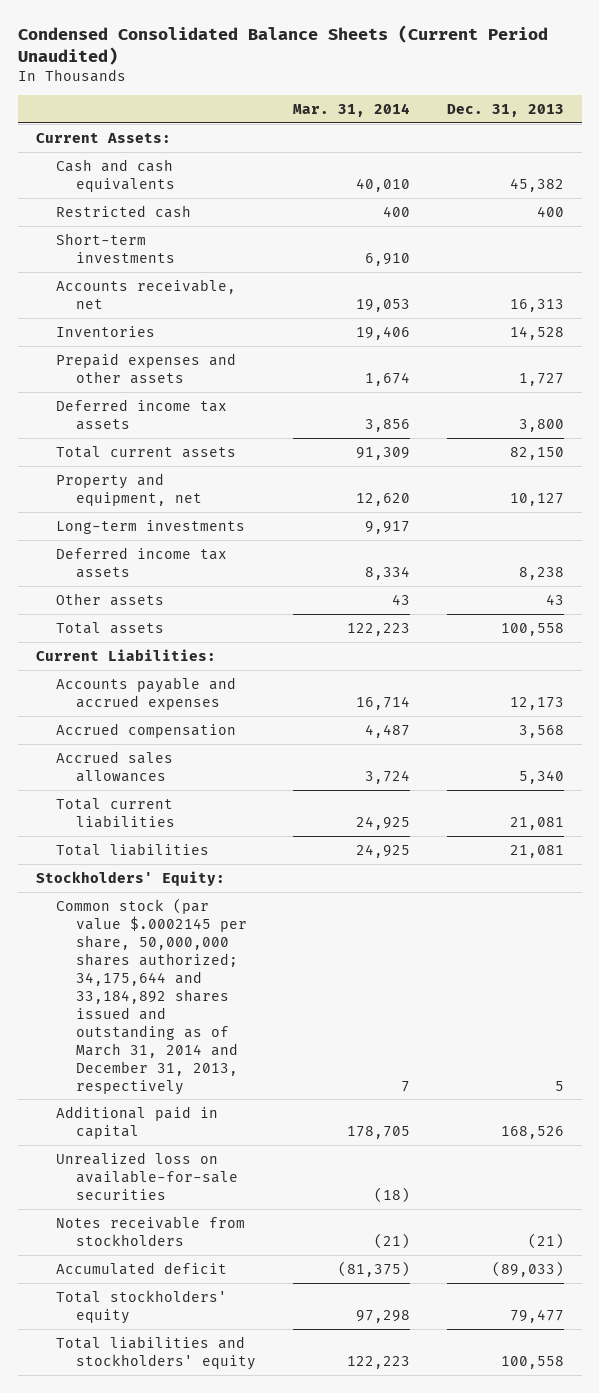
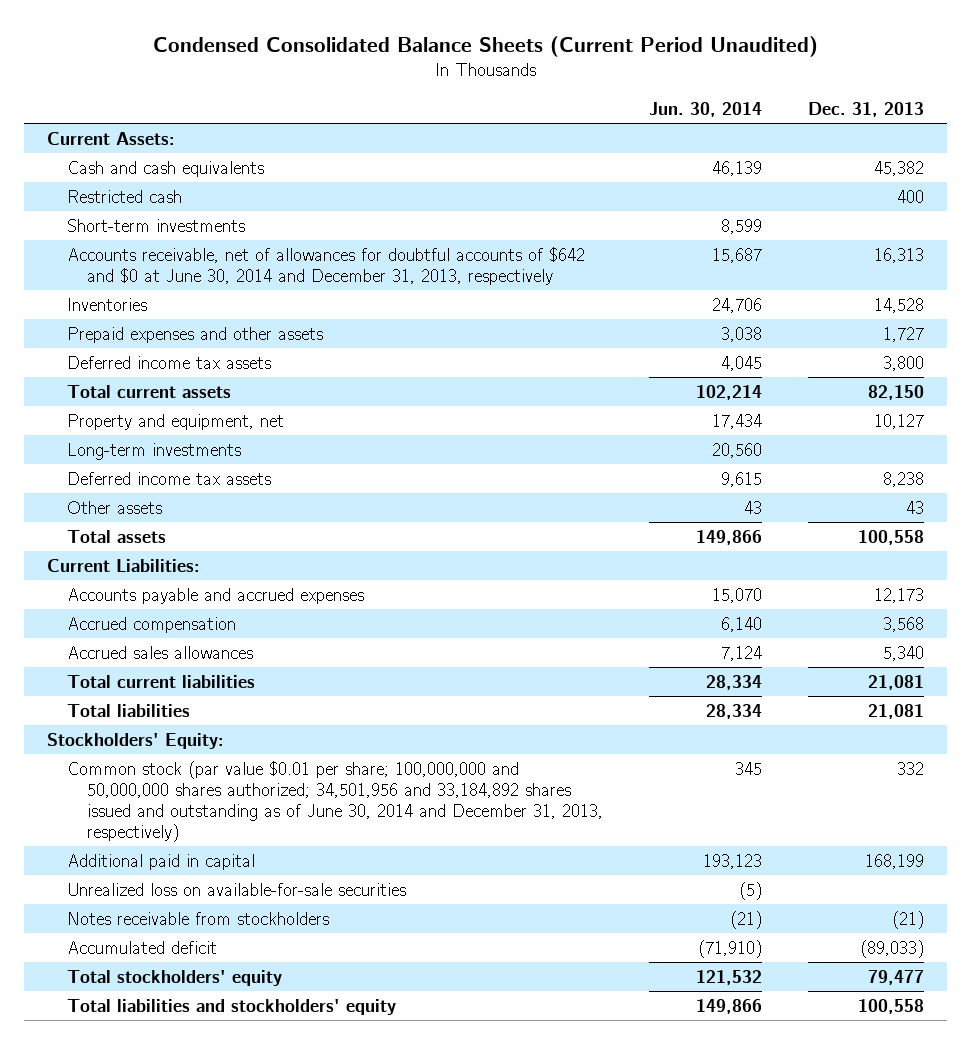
[292,102,410,117] Mar. 31, 2014 -> none
none -> [648,101,762,117] Jun. 30, 2014
[55,278,236,309] Accounts receivable, net -> [67,246,586,285] Accounts receivable, net of allowances for doubtful accounts of $642 and $0 at June 30, 2014 and December 31, 2013, respectively
[55,897,247,1095] Common stock (par value $.0002145 per share, 50,000,000 shares authorized; 34,175,644 and 33,184,892 shares issued and outstanding as of March 31, 2014 and December 31, 2013, respectively -> [67,760,603,842] Common stock (par value $0.01 per share; 100,000,000 and 50,000,000 shares authorized; 34,501,956 and 33,184,892 shares issued and outstanding as of June 30, 2014 and December 31, 2013, respectively)
[554,1080,564,1091] 5 -> [896,761,924,775] 332
[500,1125,564,1139] 168,526 -> [864,853,924,869] 168,199

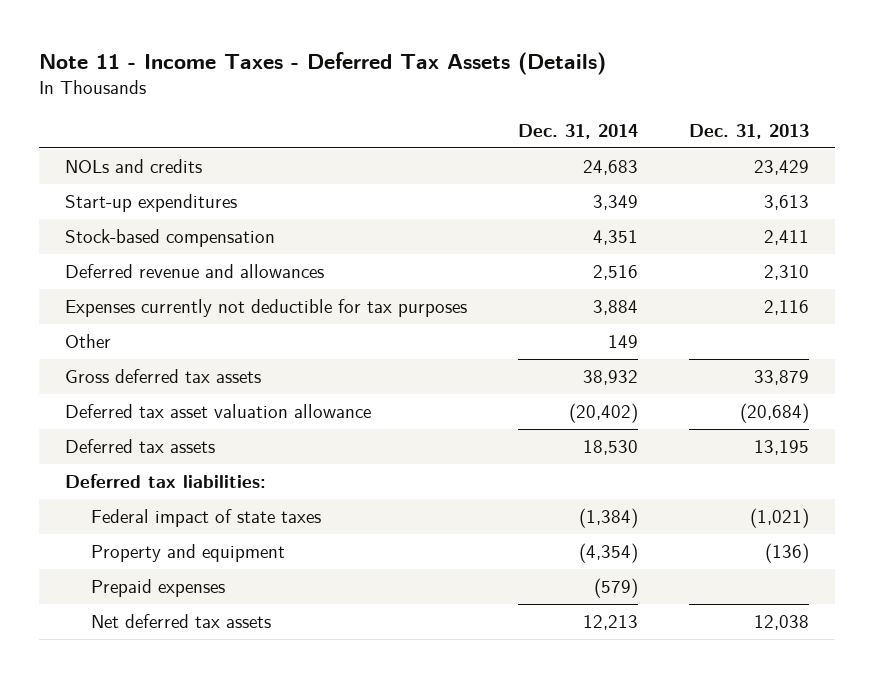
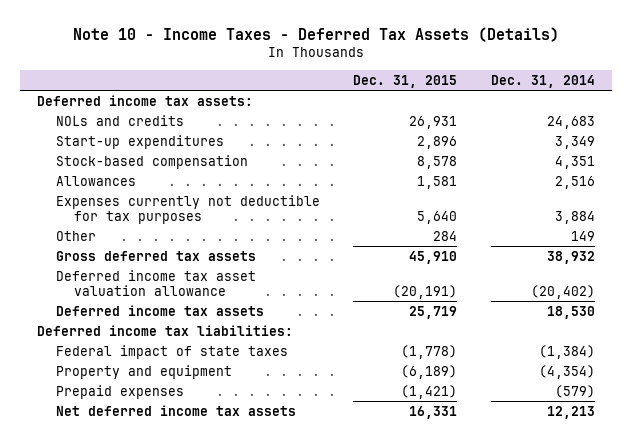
[39,51,607,75] Note 11 - Income Taxes - Deferred Tax Assets (Details) -> [72,26,559,42] Note 10 - Income Taxes - Deferred Tax Assets (Details)
[689,123,810,139] Dec. 31, 2013 -> none
none -> [353,74,458,88] Dec. 31, 2015
none -> [36,94,253,106] Deferred income tax assets:
[64,263,324,278] Deferred revenue and allowances -> [55,175,136,186] Allowances
[64,403,371,418] Deferred tax asset valuation allowance -> [55,269,256,296] Deferred income tax asset valuation allowance
[64,438,215,453] Deferred tax assets -> [55,304,264,316] Deferred income tax assets
[64,473,266,488] Deferred tax liabilities: -> [36,324,293,336] Deferred income tax liabilities:
[91,613,272,628] Net deferred tax assets -> [55,404,296,416] Net deferred income tax assets

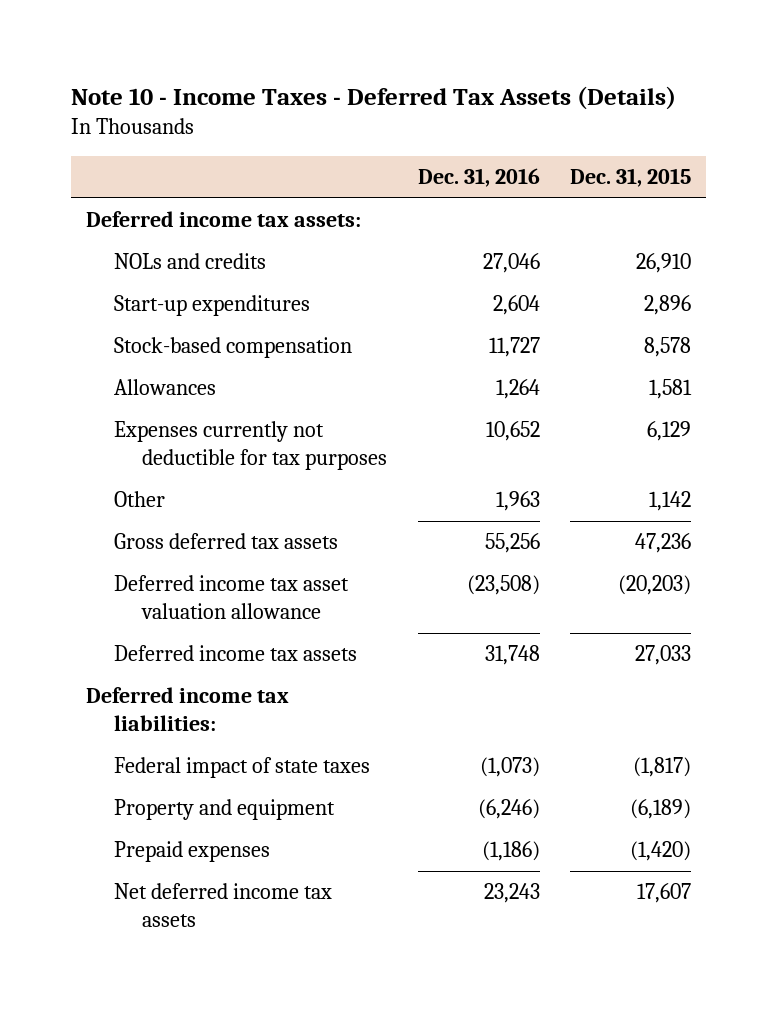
[491,74,596,88] Dec. 31, 2014 -> none
none -> [417,168,540,188] Dec. 31, 2016
[409,115,458,129] 26,931 -> [636,253,692,274] 26,910
[417,210,458,224] 5,640 -> [647,421,692,442] 6,129
[433,230,458,241] 284 -> [649,491,692,512] 1,142
[409,250,458,264] 45,910 -> [635,533,692,554] 47,236
[393,284,458,299] (20,191) -> [618,575,692,596] (20,203)
[409,305,458,319] 25,719 -> [635,645,692,666] 27,033
[401,344,458,359] (1,778) -> [633,757,692,778] (1,817)
[401,384,458,399] (1,421) -> [630,841,692,862] (1,420)
[409,405,458,419] 16,331 -> [637,883,692,904] 17,607

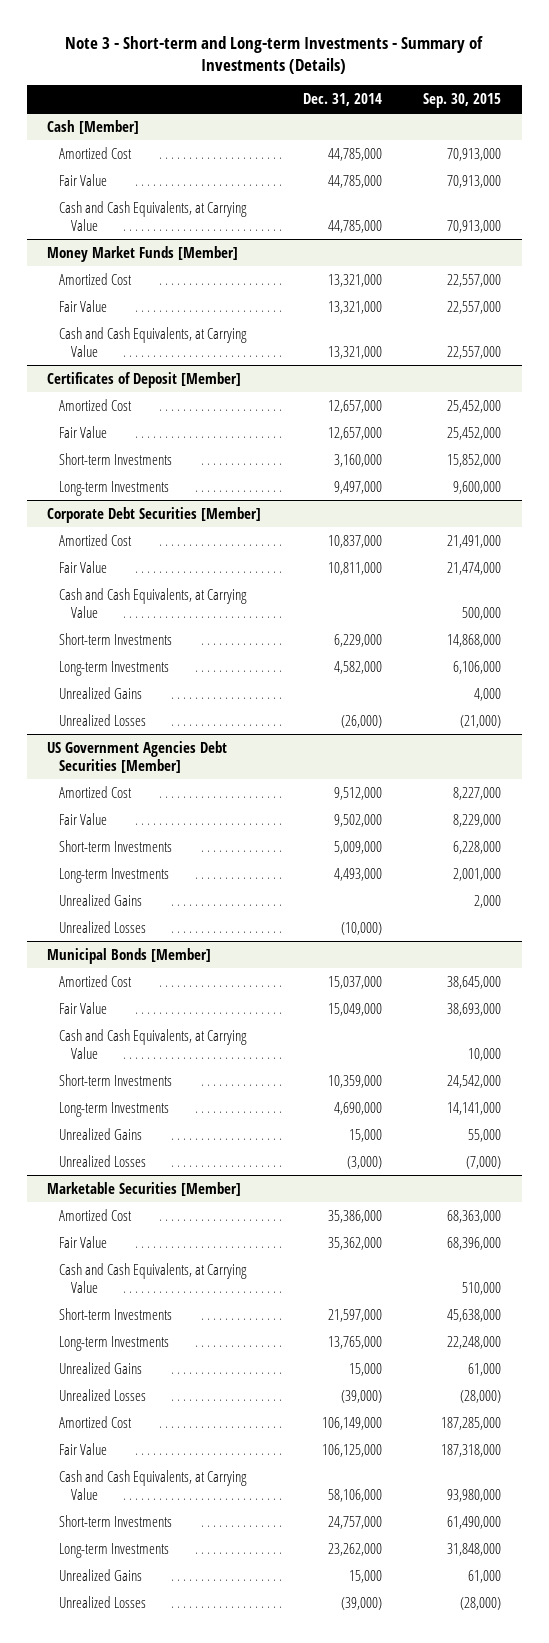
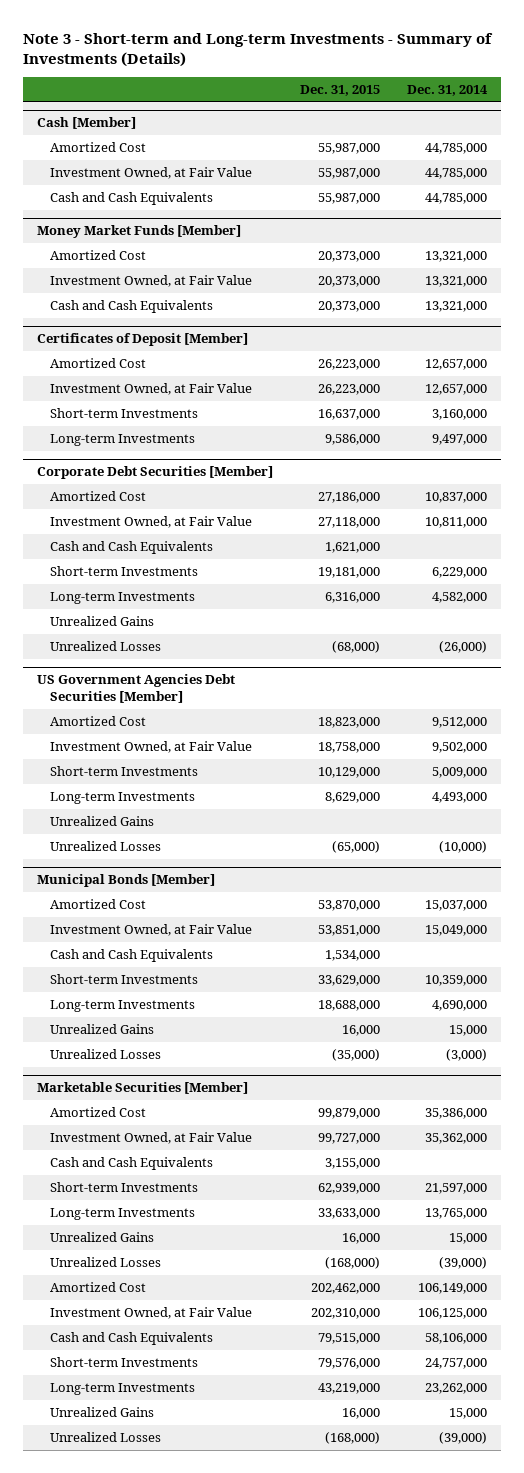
[423,92,502,108] Sep. 30, 2015 -> none
none -> [300,84,381,96] Dec. 31, 2015
[59,173,108,186] Fair Value -> [49,167,252,180] Investment Owned, at Fair Value
[59,200,248,231] Cash and Cash Equivalents, at Carrying Value -> [49,192,213,206] Cash and Cash Equivalents
[59,299,108,312] Fair Value -> [49,275,252,288] Investment Owned, at Fair Value
[59,326,248,357] Cash and Cash Equivalents, at Carrying Value -> [49,300,213,314] Cash and Cash Equivalents
[59,425,108,438] Fair Value -> [49,383,252,396] Investment Owned, at Fair Value
[59,560,108,573] Fair Value -> [49,516,252,529] Investment Owned, at Fair Value
[59,587,248,618] Cash and Cash Equivalents, at Carrying Value -> [49,541,213,555] Cash and Cash Equivalents
[59,812,108,825] Fair Value -> [49,741,252,754] Investment Owned, at Fair Value
[59,1001,108,1014] Fair Value -> [49,924,252,937] Investment Owned, at Fair Value
[59,1028,248,1059] Cash and Cash Equivalents, at Carrying Value -> [49,949,213,963] Cash and Cash Equivalents
[59,1235,108,1248] Fair Value -> [49,1132,252,1145] Investment Owned, at Fair Value
[59,1262,248,1293] Cash and Cash Equivalents, at Carrying Value -> [49,1157,213,1171] Cash and Cash Equivalents
[59,1442,108,1455] Fair Value -> [49,1307,252,1320] Investment Owned, at Fair Value
[59,1469,248,1500] Cash and Cash Equivalents, at Carrying Value -> [49,1332,213,1346] Cash and Cash Equivalents

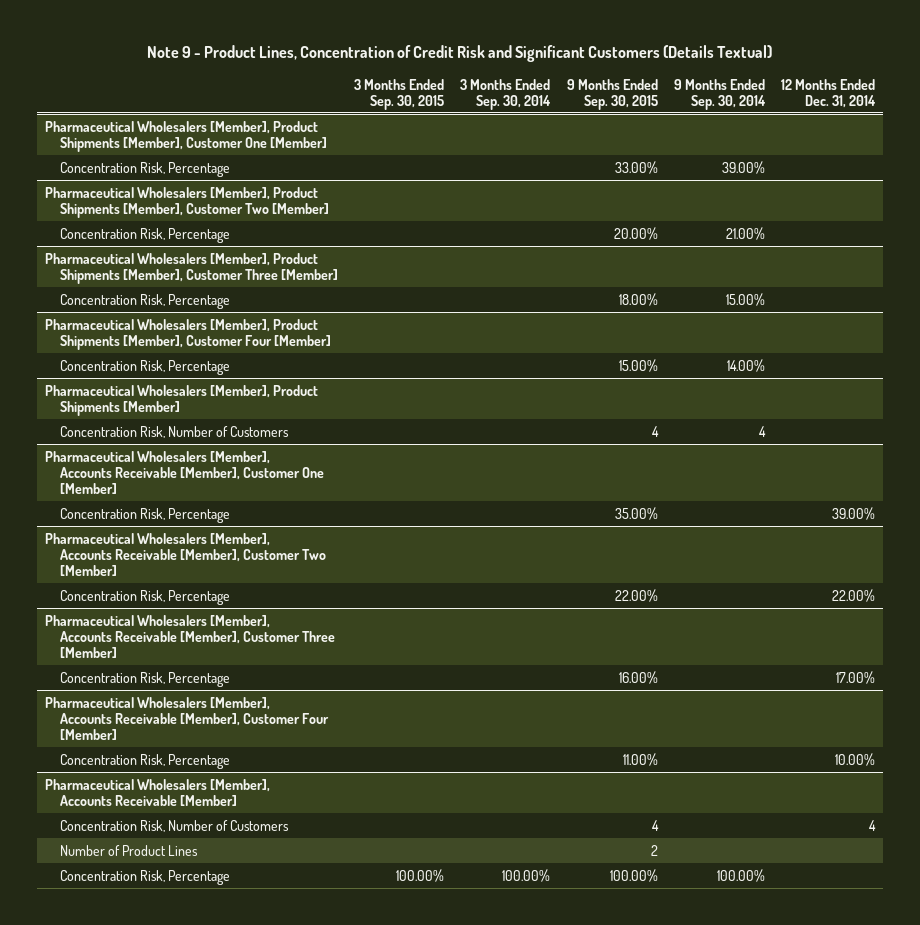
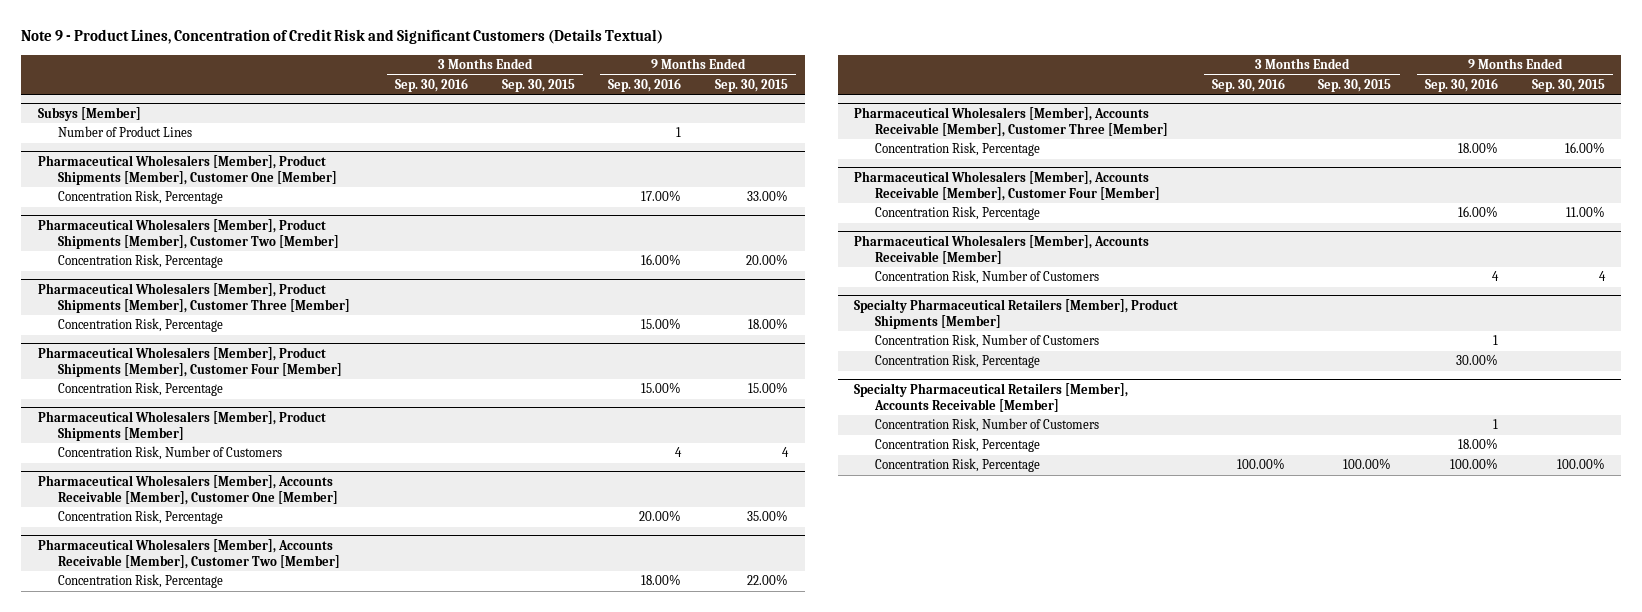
[460,78,552,110] 3 Months Ended Sep. 30, 2014 -> none
[673,78,766,110] 9 Months Ended Sep. 30, 2014 -> none
[781,78,877,108] 12 Months Ended Dec. 31, 2014 -> none
none -> [395,77,469,92] Sep. 30, 2016
none -> [608,77,682,92] Sep. 30, 2016
none -> [37,106,141,121] Subsys [Member]
none -> [58,126,193,138] Number of Product Lines
[59,844,198,856] Number of Product Lines -> none
none -> [854,298,1179,329] Specialty Pharmaceutical Retailers [Member], Product Shipments [Member]
none -> [874,334,1099,349] Concentration Risk, Number of Customers
none -> [874,354,1040,369] Concentration Risk, Percentage
none -> [854,382,1129,412] Specialty Pharmaceutical Retailers [Member], Accounts Receivable [Member]
none -> [874,418,1099,433] Concentration Risk, Number of Customers
none -> [874,438,1040,453] Concentration Risk, Percentage

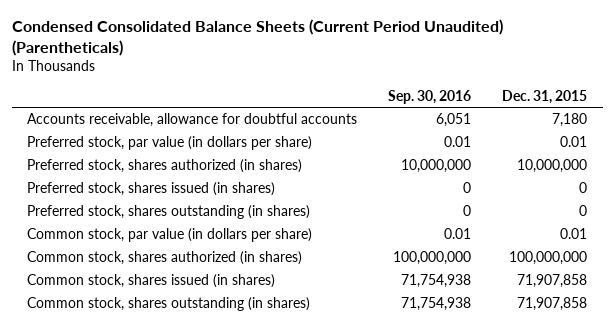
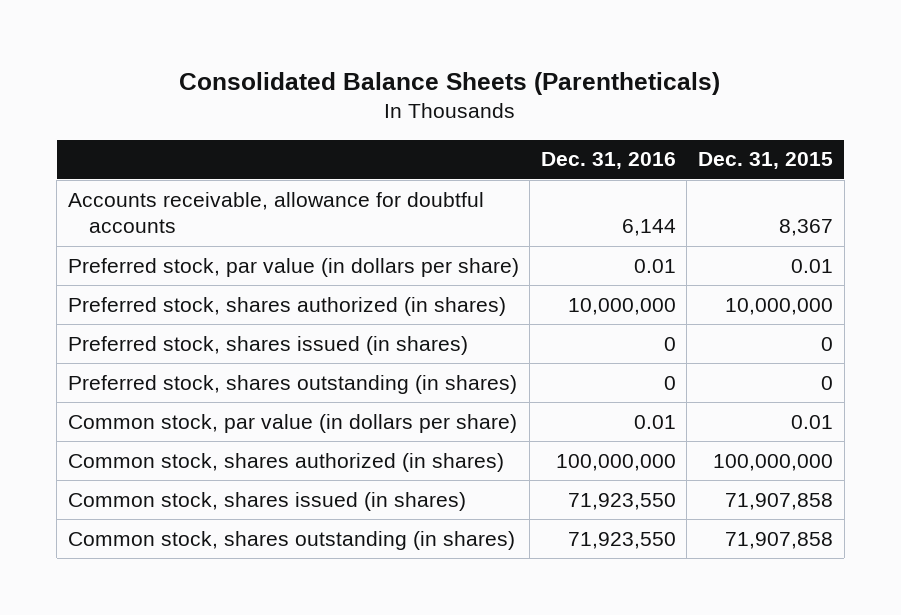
[11,19,503,57] Condensed Consolidated Balance Sheets (Current Period Unaudited) (Parentheticals) -> [179,71,721,95] Consolidated Balance Sheets (Parentheticals)
[388,89,472,104] Sep. 30, 2016 -> none
none -> [540,152,676,170] Dec. 31, 2016
[552,113,588,128] 7,180 -> [778,219,833,237] 8,367

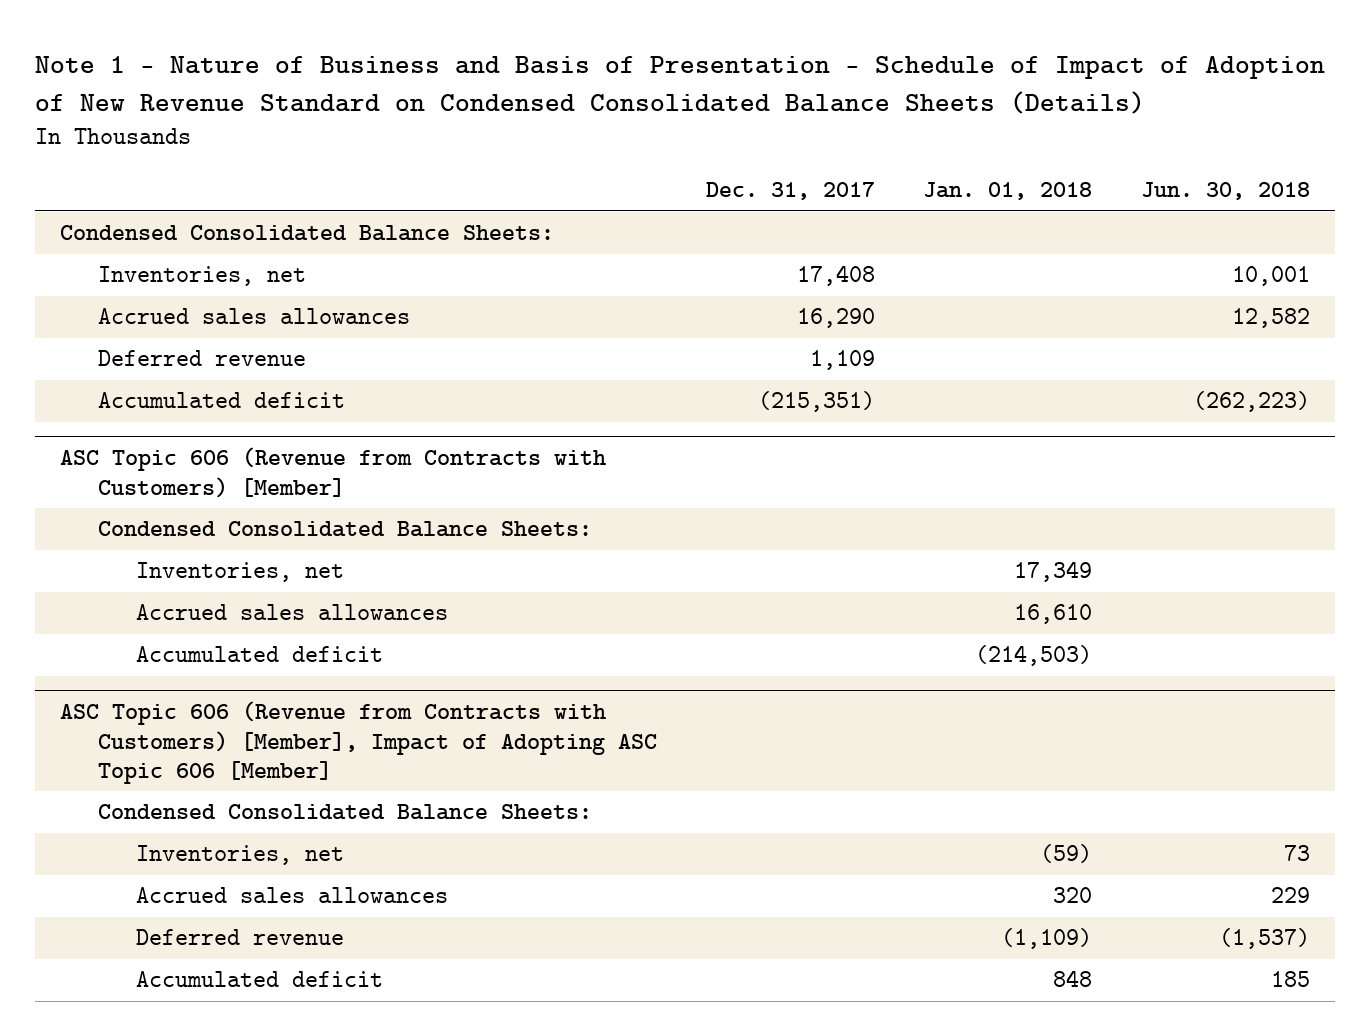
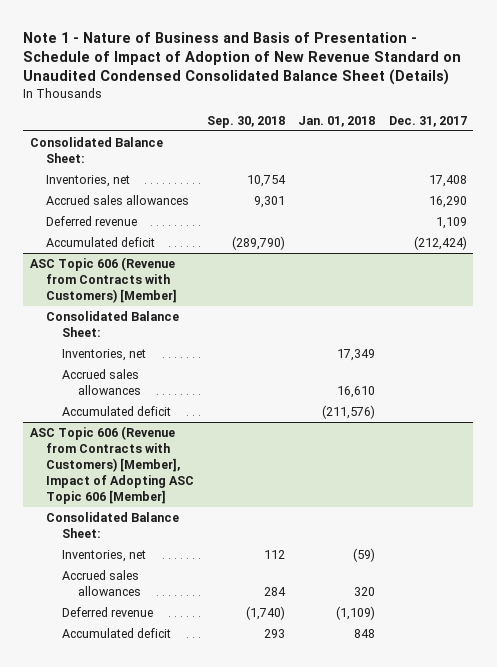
[35,56,1326,115] Note 1 - Nature of Business and Basis of Presentation - Schedule of Impact of Adoption of New Revenue Standard on Condensed Consolidated Balance Sheets (Details) -> [23,31,462,86] Note 1 - Nature of Business and Basis of Presentation - Schedule of Impact of Adoption of New Revenue Standard on Unaudited Condensed Consolidated Balance Sheet (Details)
[1141,182,1311,201] Jun. 30, 2018 -> none
none -> [207,116,286,129] Sep. 30, 2018
[59,225,554,242] Condensed Consolidated Balance Sheets: -> [29,136,163,163] Consolidated Balance Sheet:
[757,391,875,413] (215,351) -> [413,235,467,250] (212,424)
[97,521,592,538] Condensed Consolidated Balance Sheets: -> [45,310,179,337] Consolidated Balance Sheet:
[975,645,1093,667] (214,503) -> [322,404,376,419] (211,576)
[97,804,592,821] Condensed Consolidated Balance Sheets: -> [45,511,179,538] Consolidated Balance Sheet:

